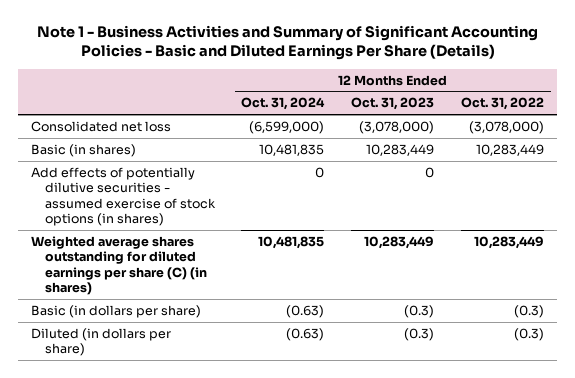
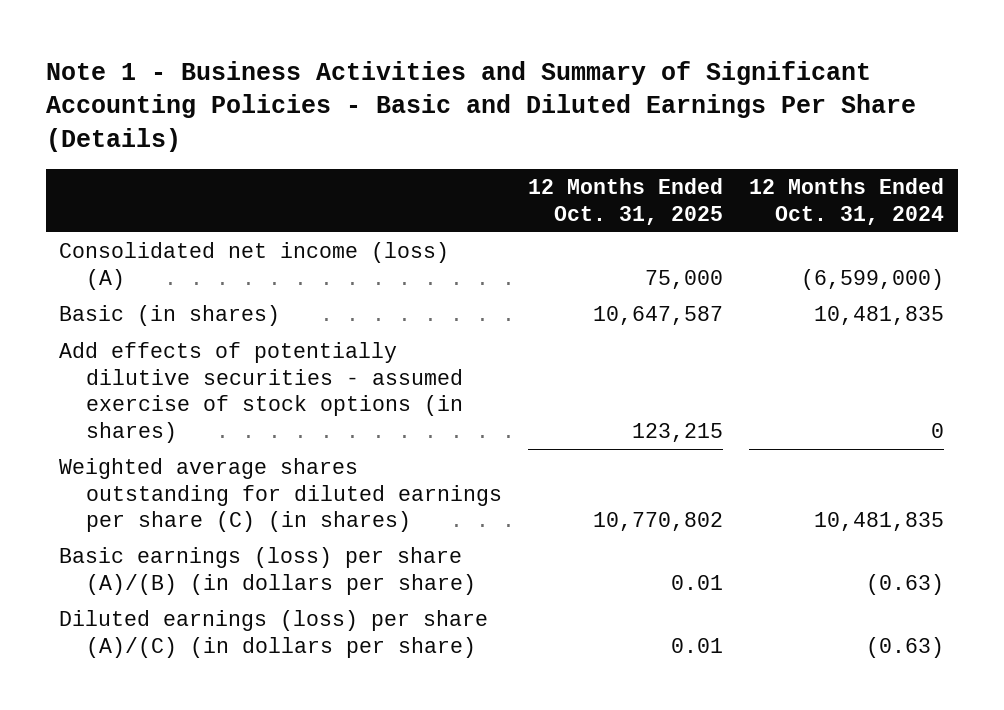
[351,97,435,111] Oct. 31, 2023 -> none
[460,97,544,111] Oct. 31, 2022 -> none
none -> [528,178,724,225] 12 Months Ended Oct. 31, 2025
[31,120,172,132] Consolidated net loss -> [59,242,450,290] Consolidated net income (loss) (A)
[31,304,202,318] Basic (in dollars per share) -> [59,547,477,595] Basic earnings (loss) per share (A)/(B) (in dollars per share)
[31,327,172,357] Diluted (in dollars per share) -> [59,610,489,658] Diluted earnings (loss) per share (A)/(C) (in dollars per share)

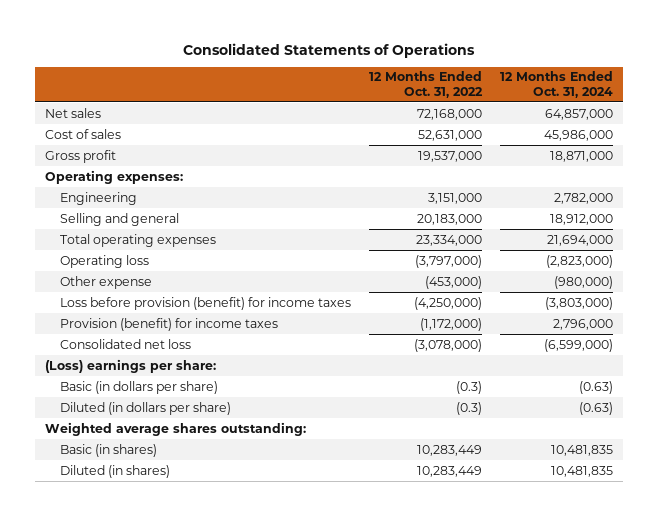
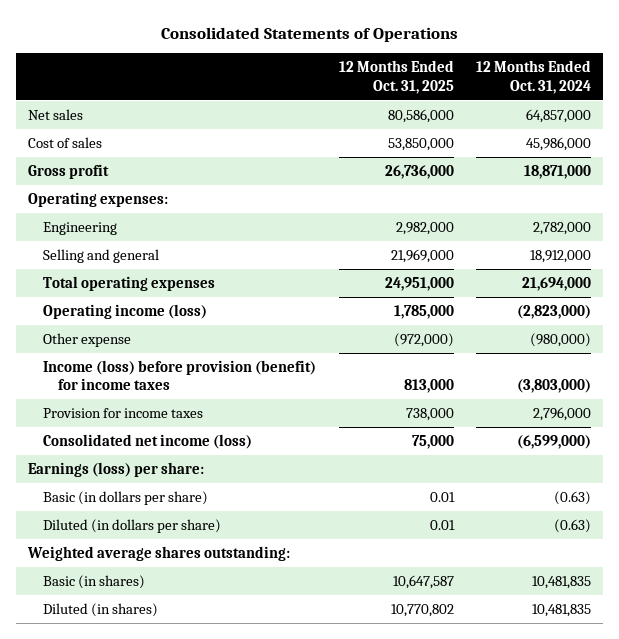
[368,71,483,98] 12 Months Ended Oct. 31, 2022 -> none
none -> [338,60,454,94] 12 Months Ended Oct. 31, 2025
[59,254,149,268] Operating loss -> [42,303,207,319] Operating income (loss)
[59,296,351,310] Loss before provision (benefit) for income taxes -> [42,359,316,391] Income (loss) before provision (benefit) for income taxes
[59,317,278,331] Provision (benefit) for income taxes -> [42,407,203,418] Provision for income taxes
[59,338,191,349] Consolidated net loss -> [42,433,252,449] Consolidated net income (loss)
[44,358,216,373] (Loss) earnings per share: -> [27,461,204,477] Earnings (loss) per share:

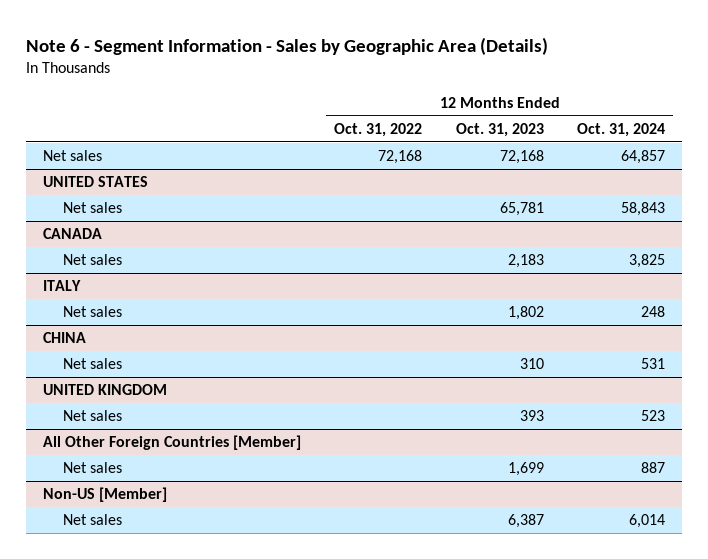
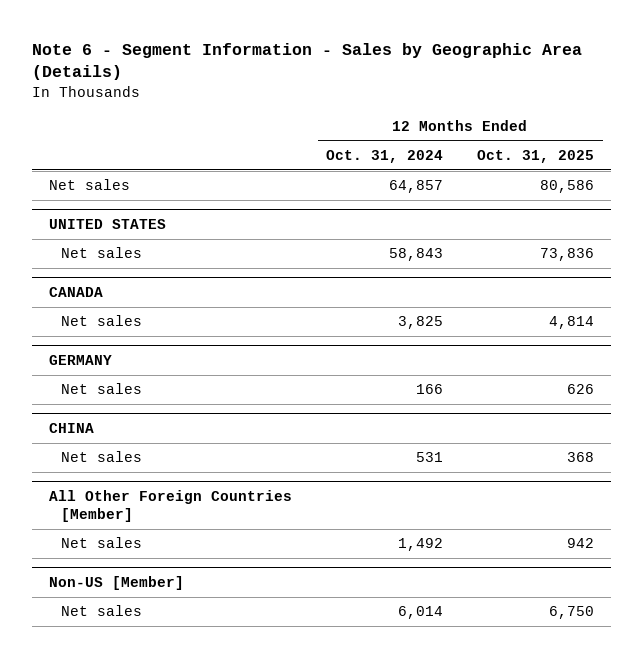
[334,123,423,138] Oct. 31, 2022 -> none
[455,123,544,138] Oct. 31, 2023 -> none
none -> [477,149,595,163] Oct. 31, 2025
[43,280,82,292] ITALY -> none
none -> [49,354,113,365] GERMANY
[641,306,666,318] 248 -> [416,384,444,395] 166
[43,384,168,396] UNITED KINGDOM -> none
[63,410,123,422] Net sales -> none
[641,462,666,474] 887 -> [398,538,444,552] 1,492

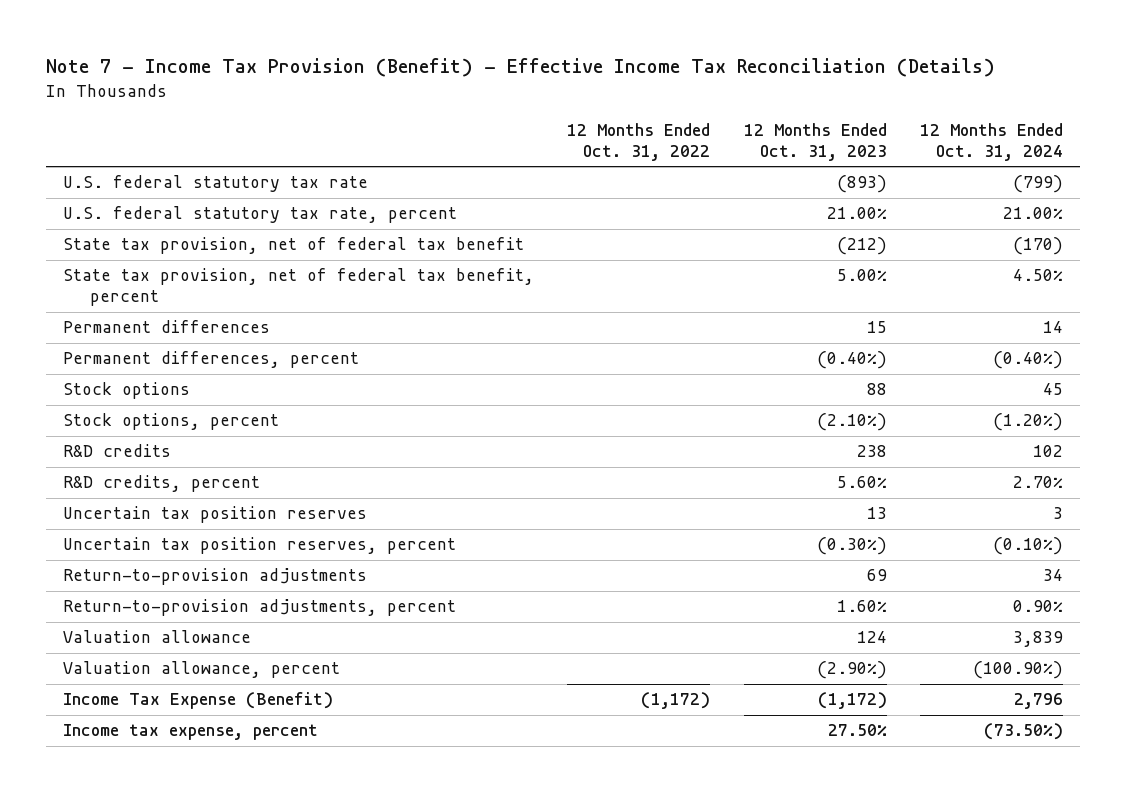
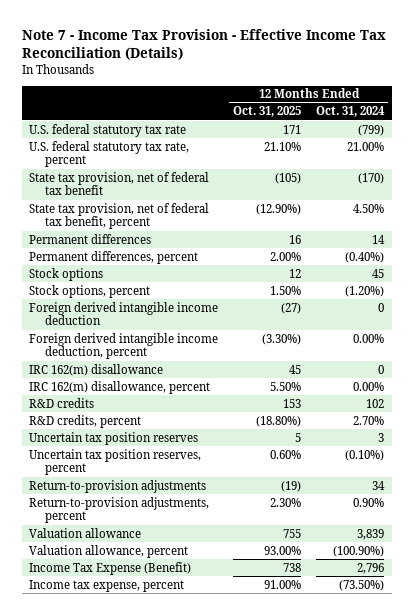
[45,58,995,78] Note 7 - Income Tax Provision (Benefit) - Effective Income Tax Reconciliation (Details) -> [21,28,386,60] Note 7 - Income Tax Provision - Effective Income Tax Reconciliation (Details)
[567,122,711,161] 12 Months Ended Oct. 31, 2022 -> none
[743,122,887,161] 12 Months Ended Oct. 31, 2023 -> none
none -> [233,106,302,118] Oct. 31, 2025
none -> [29,301,219,326] Foreign derived intangible income deduction
none -> [29,332,219,360] Foreign derived intangible income deduction, percent
none -> [29,363,164,376] IRC 162(m) disallowance
none -> [29,380,211,394] IRC 162(m) disallowance, percent

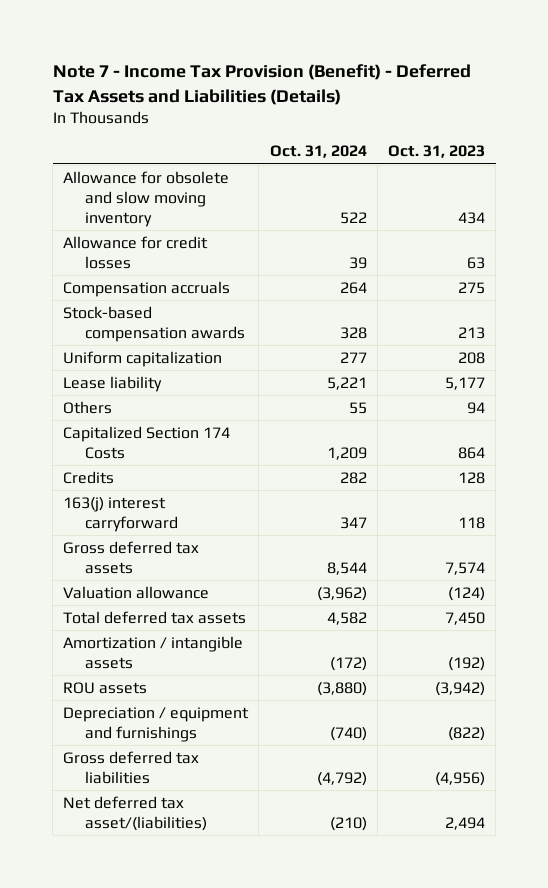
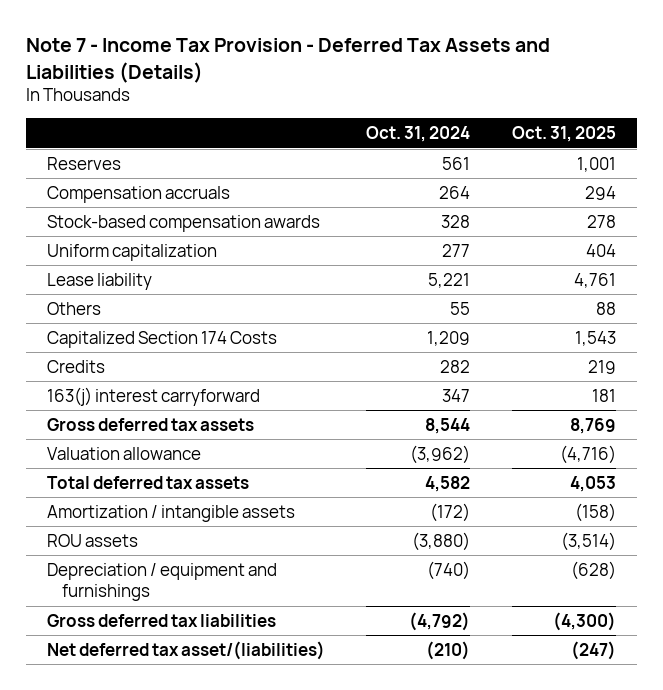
[52,64,471,105] Note 7 - Income Tax Provision (Benefit) - Deferred Tax Assets and Liabilities (Details) -> [26,38,551,83] Note 7 - Income Tax Provision - Deferred Tax Assets and Liabilities (Details)
[388,145,486,159] Oct. 31, 2023 -> none
none -> [511,126,616,143] Oct. 31, 2025
[63,170,230,227] Allowance for obsolete and slow moving inventory -> none
[63,235,209,269] Allowance for credit losses -> none
none -> [46,156,121,170] Reserves

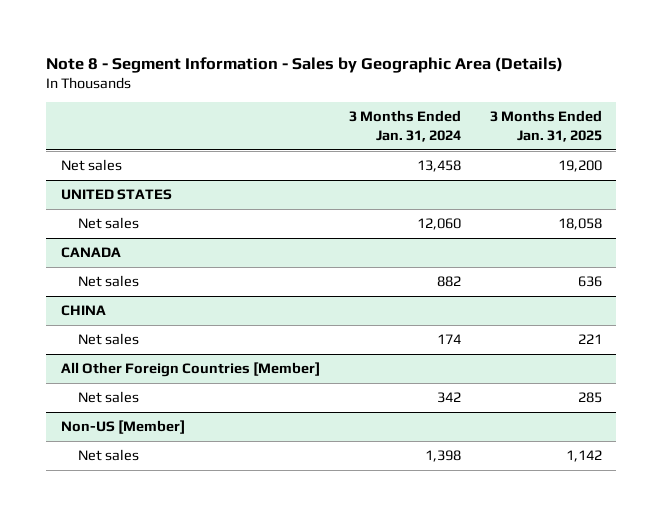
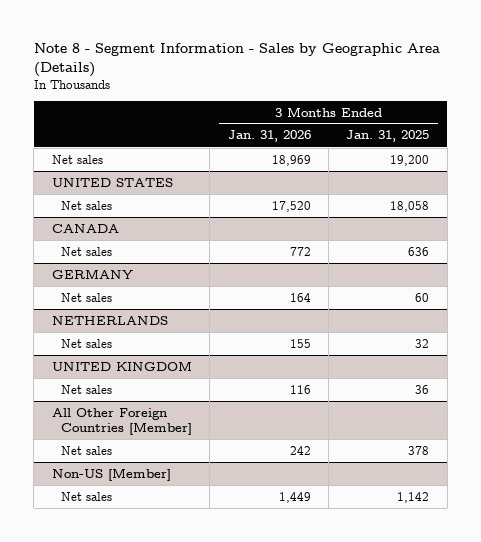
[348,110,461,142] 3 Months Ended Jan. 31, 2024 -> none
none -> [227,130,311,143] Jan. 31, 2026
[60,305,106,317] CHINA -> none
none -> [51,268,133,279] GERMANY
[577,334,602,345] 221 -> [415,292,430,302] 60
none -> [51,315,168,325] NETHERLANDS
none -> [60,338,112,348] Net sales
none -> [51,360,192,371] UNITED KINGDOM
none -> [60,384,112,394] Net sales
[577,392,602,404] 285 -> [408,445,430,455] 378

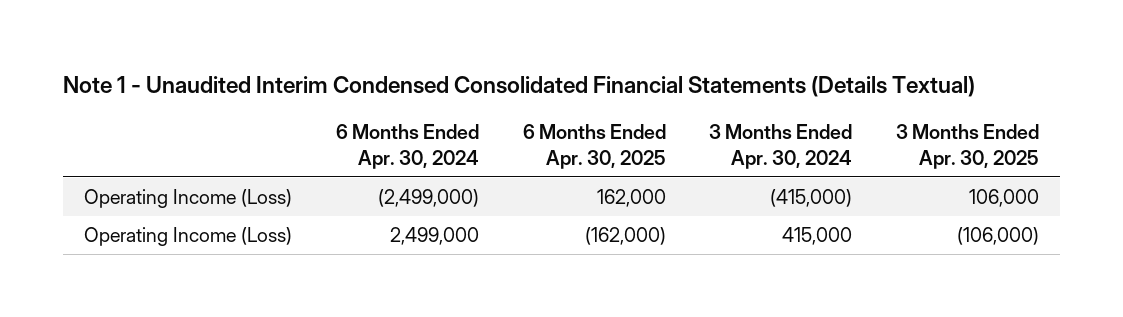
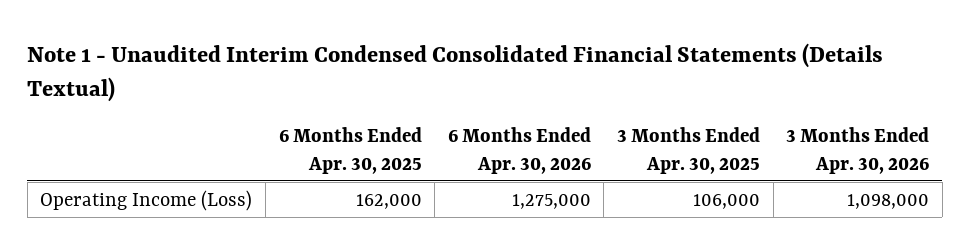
[335,124,479,169] 6 Months Ended Apr. 30, 2024 -> none
[709,124,853,169] 3 Months Ended Apr. 30, 2024 -> none
none -> [447,126,591,174] 6 Months Ended Apr. 30, 2026
none -> [786,126,930,174] 3 Months Ended Apr. 30, 2026
[84,227,293,247] Operating Income (Loss) -> none

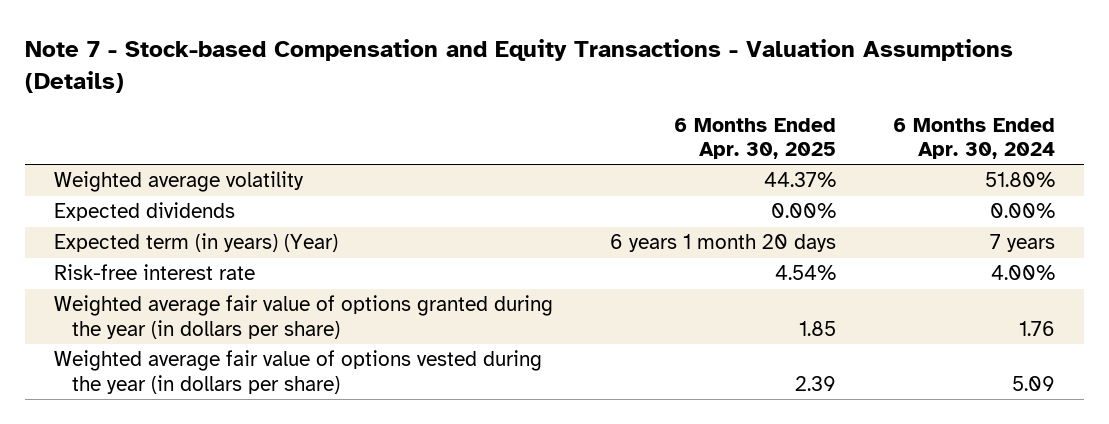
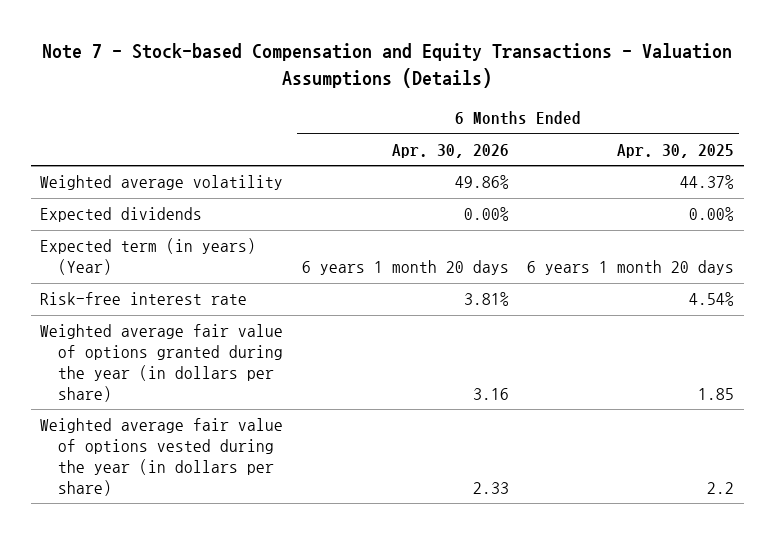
[893,117,1056,159] 6 Months Ended Apr. 30, 2024 -> none
none -> [391,143,509,158] Apr. 30, 2026
[794,375,836,391] 2.39 -> [707,481,735,494] 2.2

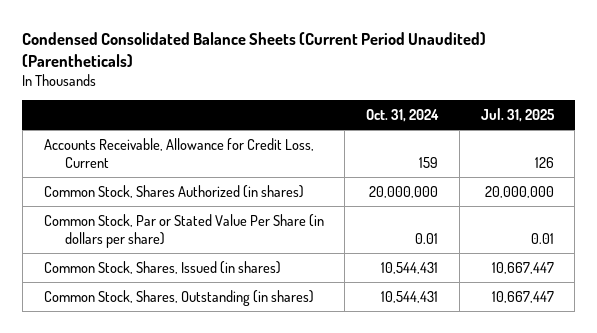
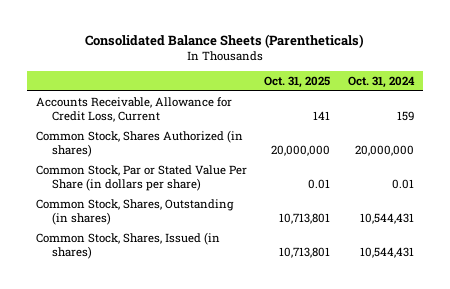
[22,31,487,67] Condensed Consolidated Balance Sheets (Current Period Unaudited) (Parentheticals) -> [84,33,364,48] Consolidated Balance Sheets (Parentheticals)
[480,108,555,123] Jul. 31, 2025 -> none
none -> [264,76,331,89] Oct. 31, 2025
[43,260,281,274] Common Stock, Shares, Issued (in shares) -> [35,231,220,260] Common Stock, Shares, Issued (in shares)

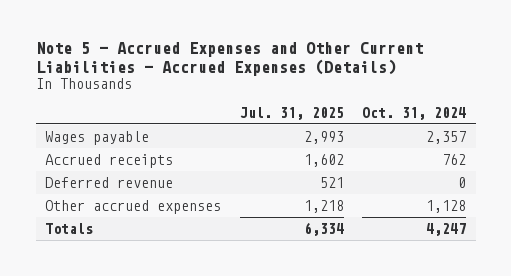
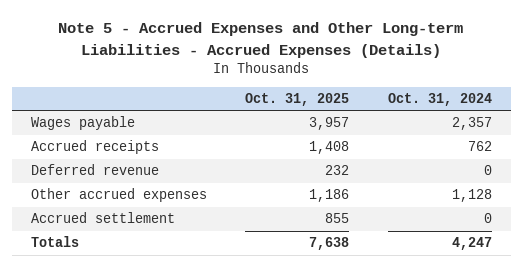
[35,42,423,76] Note 5 - Accrued Expenses and Other Current Liabilities - Accrued Expenses (Details) -> [58,22,464,58] Note 5 - Accrued Expenses and Other Long-term Liabilities - Accrued Expenses (Details)
[239,106,344,120] Jul. 31, 2025 -> none
none -> [245,92,350,106] Oct. 31, 2025
none -> [31,212,176,224] Accrued settlement

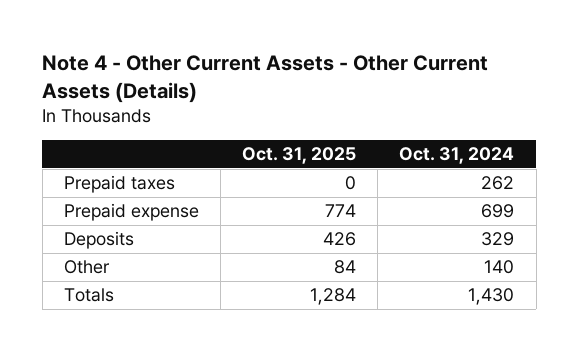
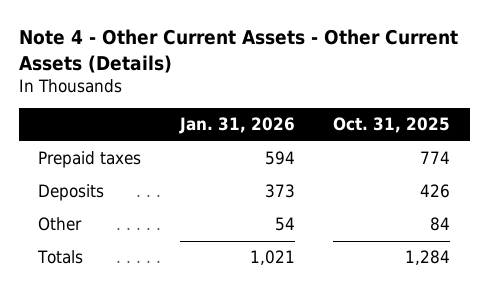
[399,147,515,165] Oct. 31, 2024 -> none
none -> [178,117,295,135] Jan. 31, 2026
[63,203,199,222] Prepaid expense -> none
[345,176,357,191] 0 -> [420,151,451,165] 774

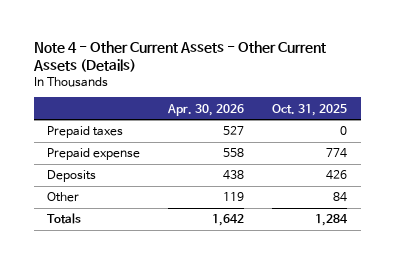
[178,117,295,135] Jan. 31, 2026 -> none
none -> [167,103,245,116] Apr. 30, 2026
[420,151,451,165] 774 -> [340,126,348,136] 0
none -> [47,148,141,161] Prepaid expense

